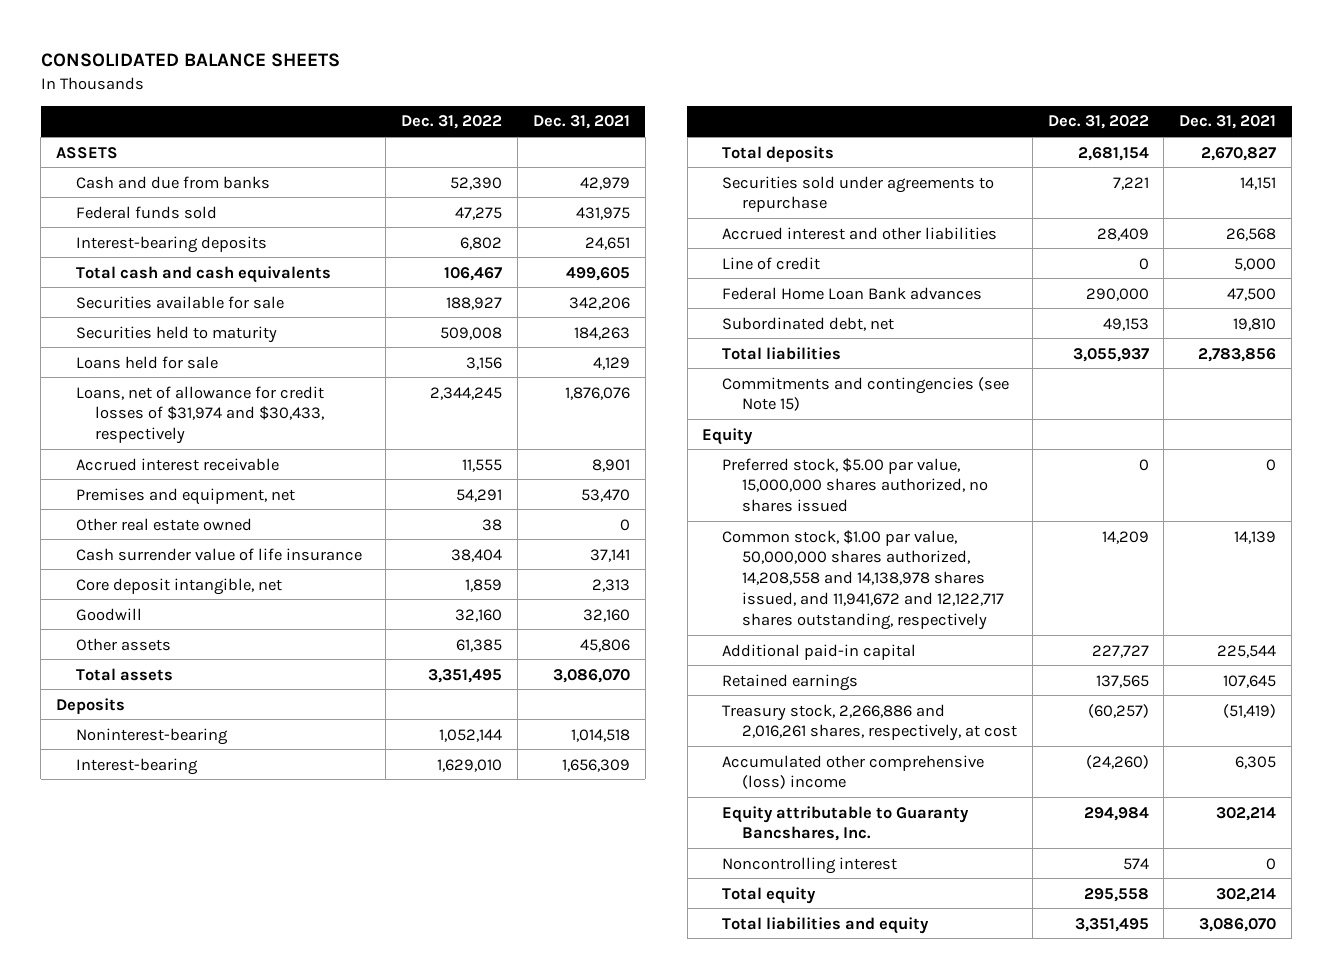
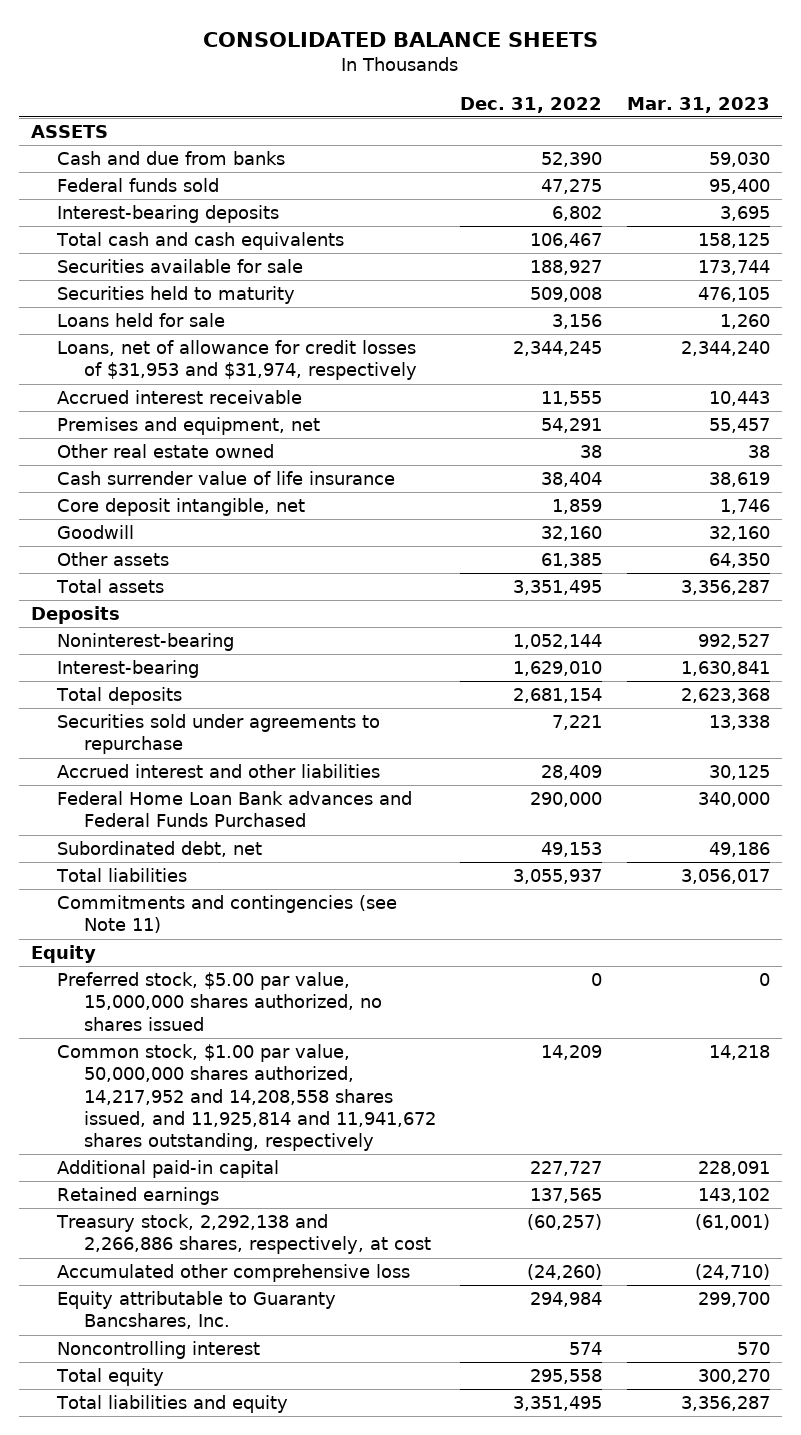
[532,115,630,130] Dec. 31, 2021 -> none
none -> [626,96,770,113] Mar. 31, 2023
[75,385,325,445] Loans, net of allowance for credit losses of $31,974 and $30,433, respectively -> [57,340,417,381] Loans, net of allowance for credit losses of $31,953 and $31,974, respectively
[722,256,821,270] Line of credit -> none
[722,286,983,300] Federal Home Loan Bank advances -> [57,791,413,828] Federal Home Loan Bank advances and Federal Funds Purchased
[722,376,1010,412] Commitments and contingencies (see Note 15) -> [57,895,398,934] Commitments and contingencies (see Note 11)
[722,529,1004,631] Common stock, $1.00 par value, 50,000,000 shares authorized, 14,208,558 and 14,138,978 shares issued, and 11,941,672 and 12,122,717 shares outstanding, respectively -> [57,1044,436,1151] Common stock, $1.00 par value, 50,000,000 shares authorized, 14,217,952 and 14,208,558 shares issued, and 11,925,814 and 11,941,672 shares outstanding, respectively
[722,703,1017,742] Treasury stock, 2,266,886 and 2,016,261 shares, respectively, at cost -> [56,1214,431,1255] Treasury stock, 2,292,138 and 2,266,886 shares, respectively, at cost
[722,754,985,790] Accumulated other comprehensive (loss) income -> [57,1264,411,1283] Accumulated other comprehensive loss

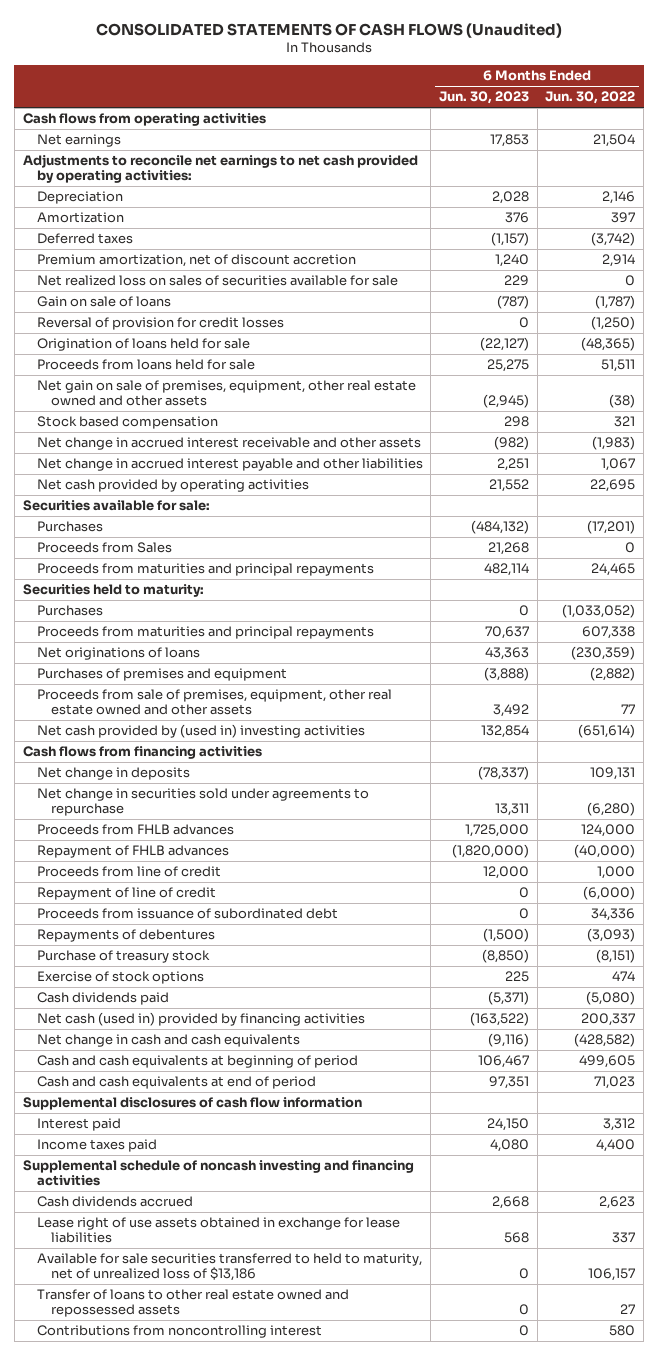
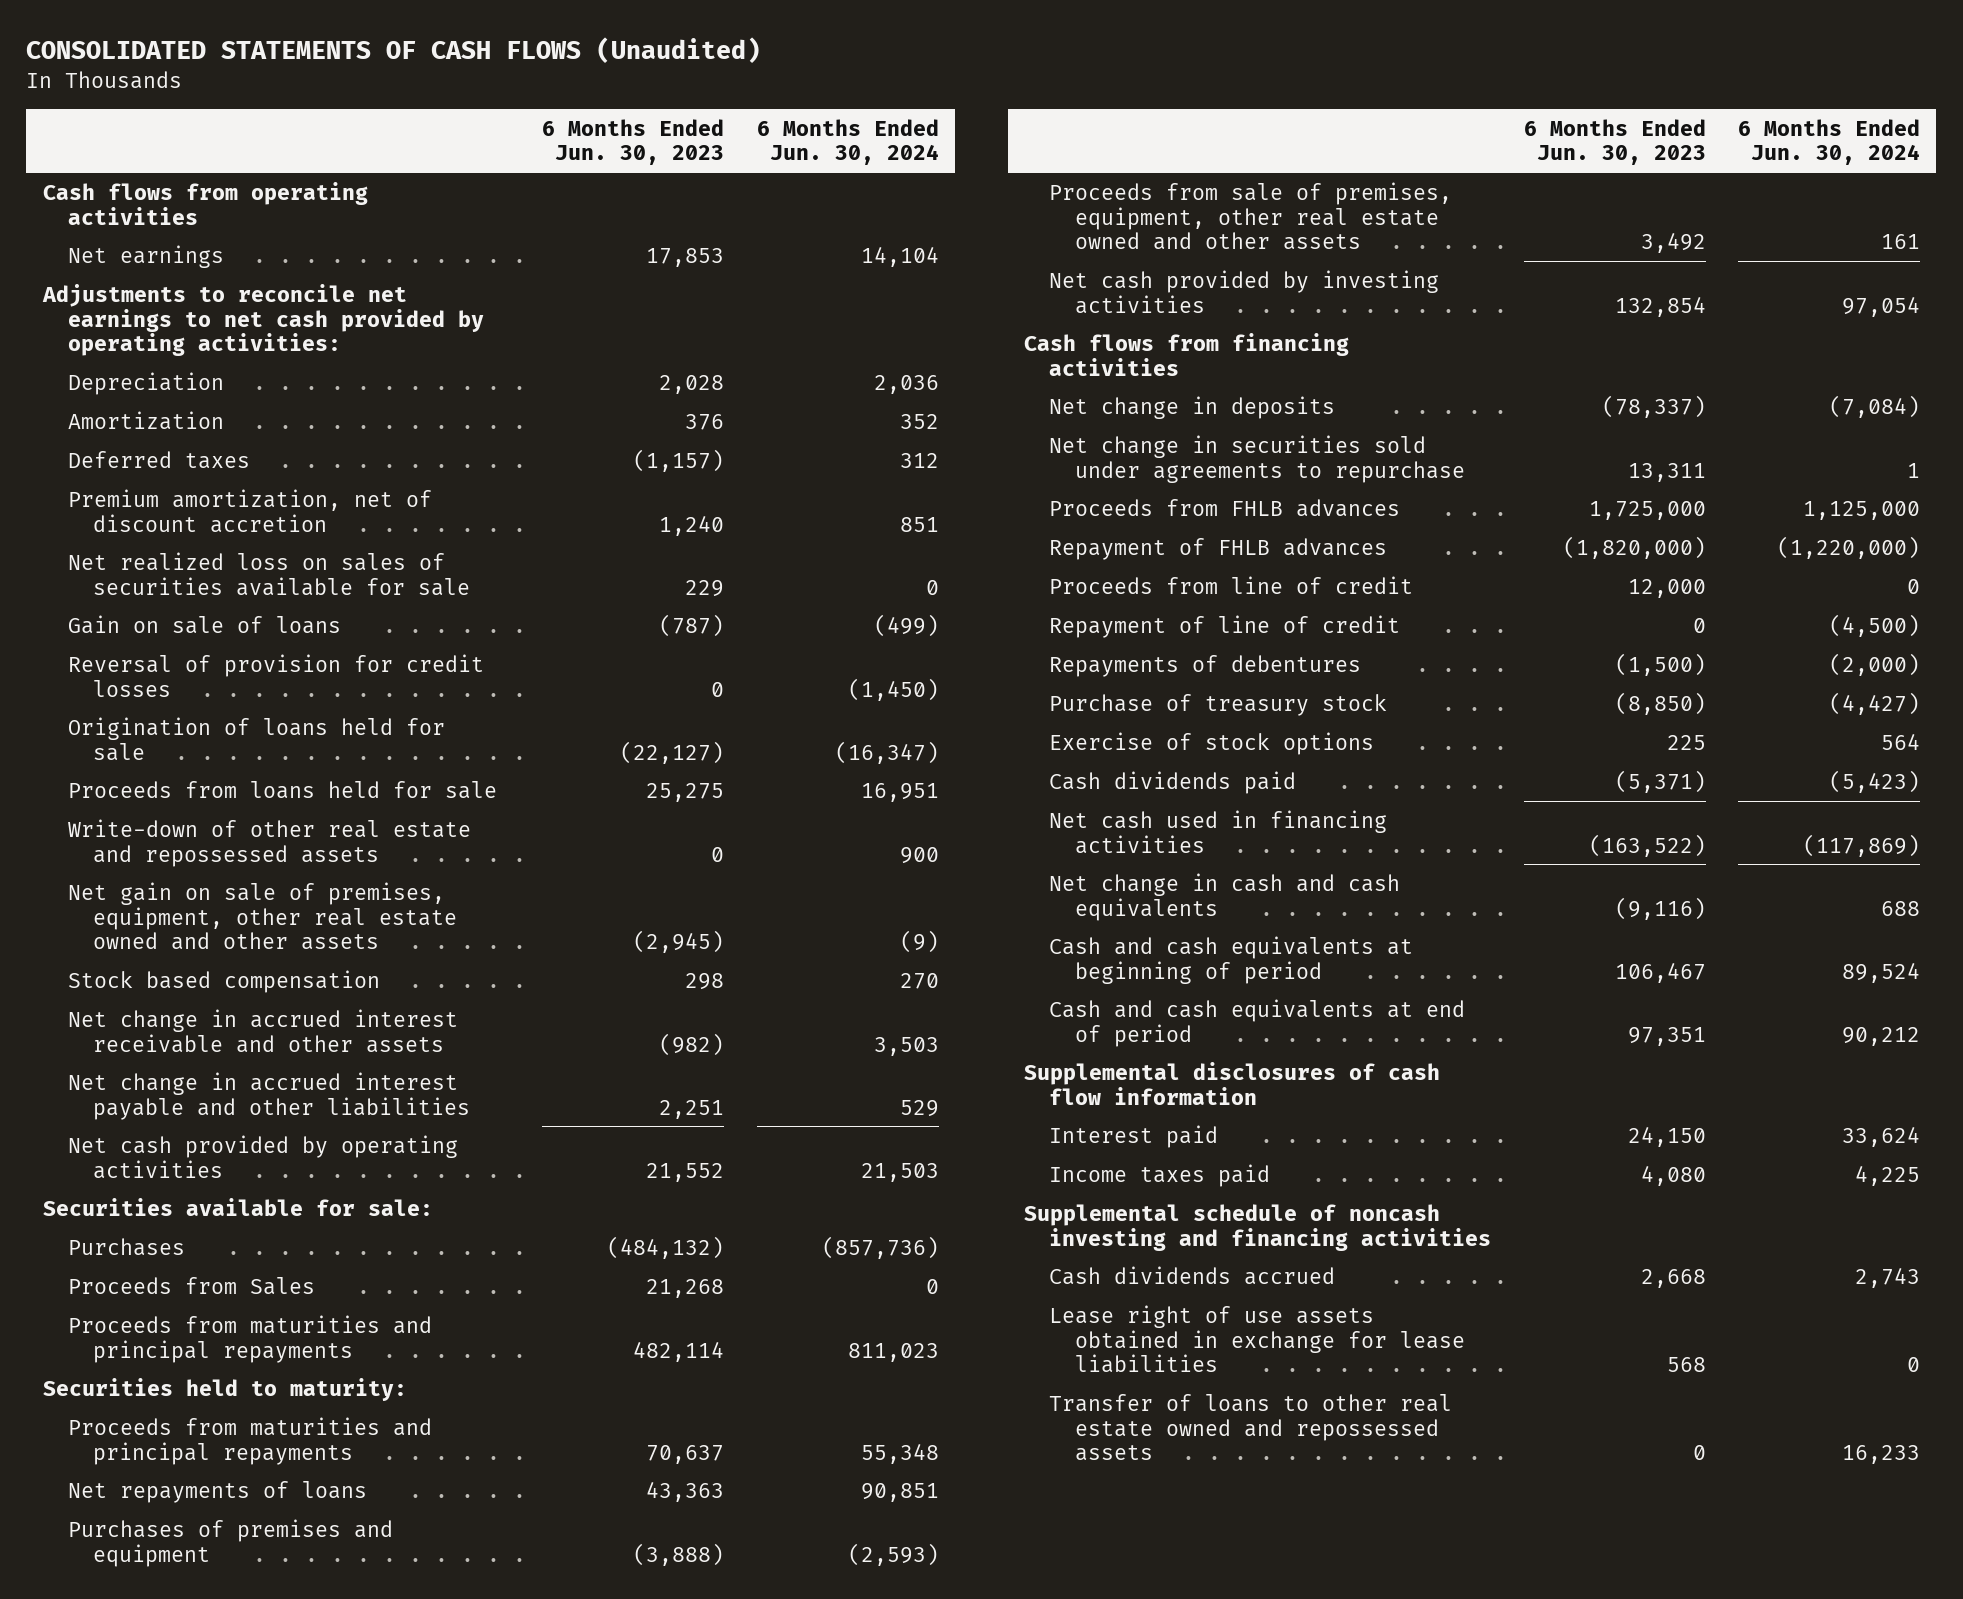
[545,91,636,105] Jun. 30, 2022 -> none
none -> [756,118,939,166] 6 Months Ended Jun. 30, 2024
none -> [68,818,472,867] Write-down of other real estate and repossessed assets
[36,605,103,617] Purchases -> none
[36,647,200,661] Net originations of loans -> [68,1480,368,1503] Net repayments of loans
[36,724,365,739] Net cash provided by (used in) investing activities -> [1049,269,1440,314] Net cash provided by investing activities
[36,908,338,920] Proceeds from issuance of subordinated debt -> none
[36,1012,365,1027] Net cash (used in) provided by financing activities -> [1049,809,1388,854] Net cash used in financing activities
[36,1253,422,1282] Available for sale securities transferred to held to maturity, net of unrealized loss of $13,186 -> none
[36,1325,322,1339] Contributions from noncontrolling interest -> none

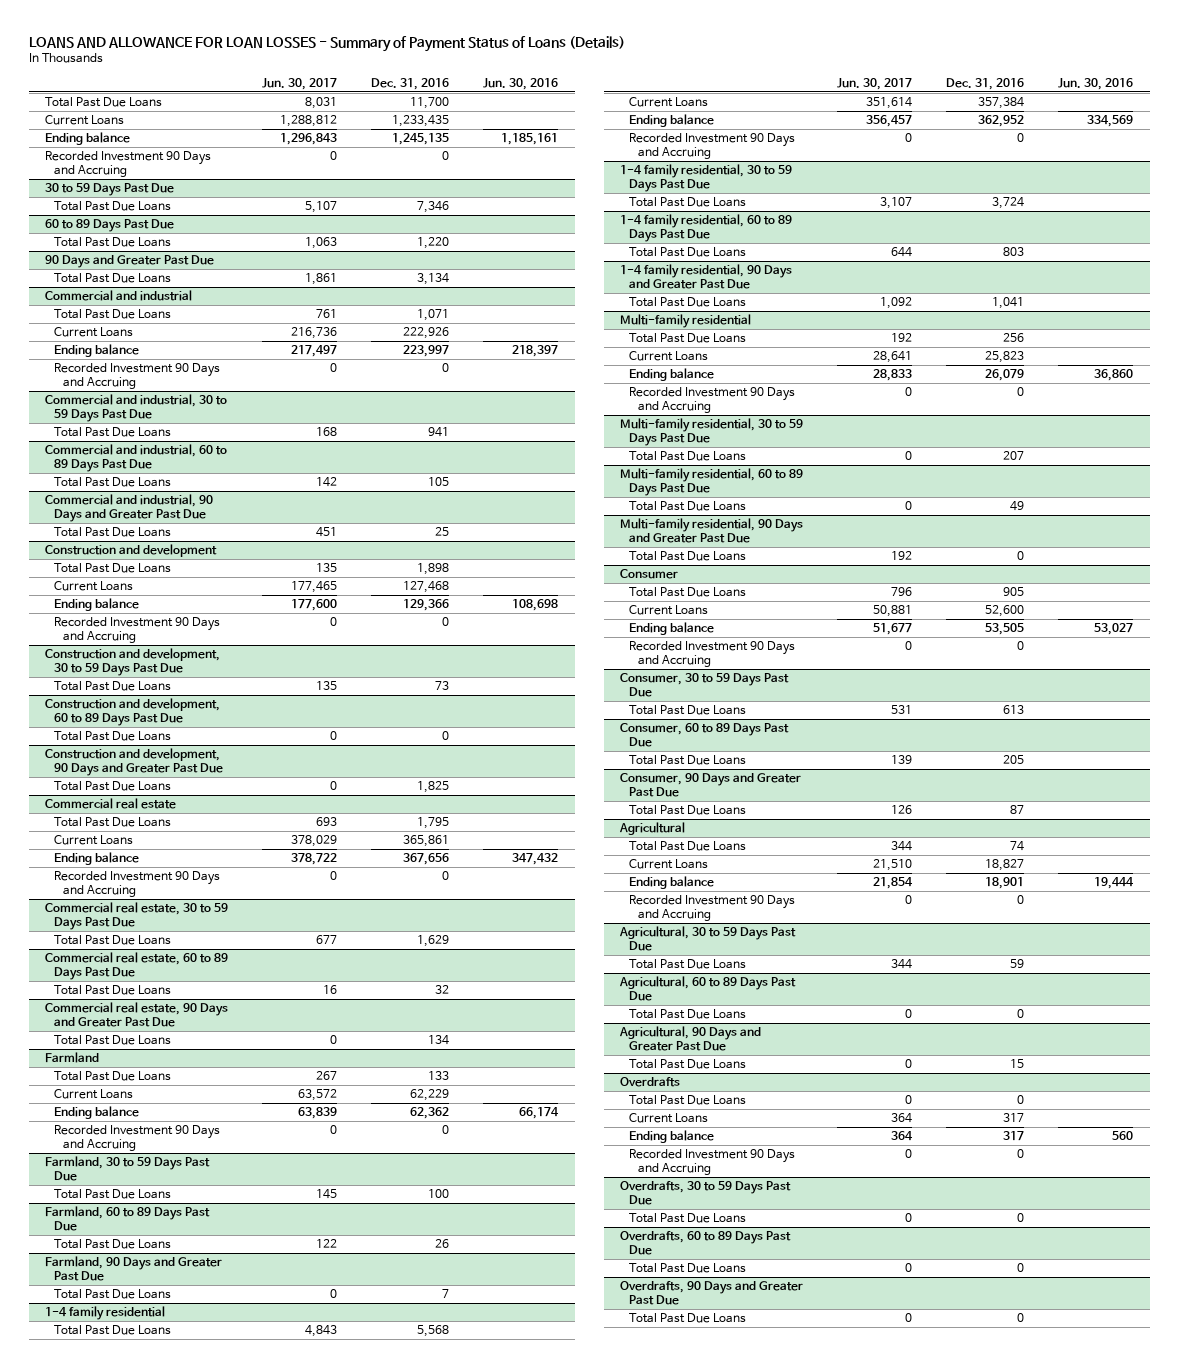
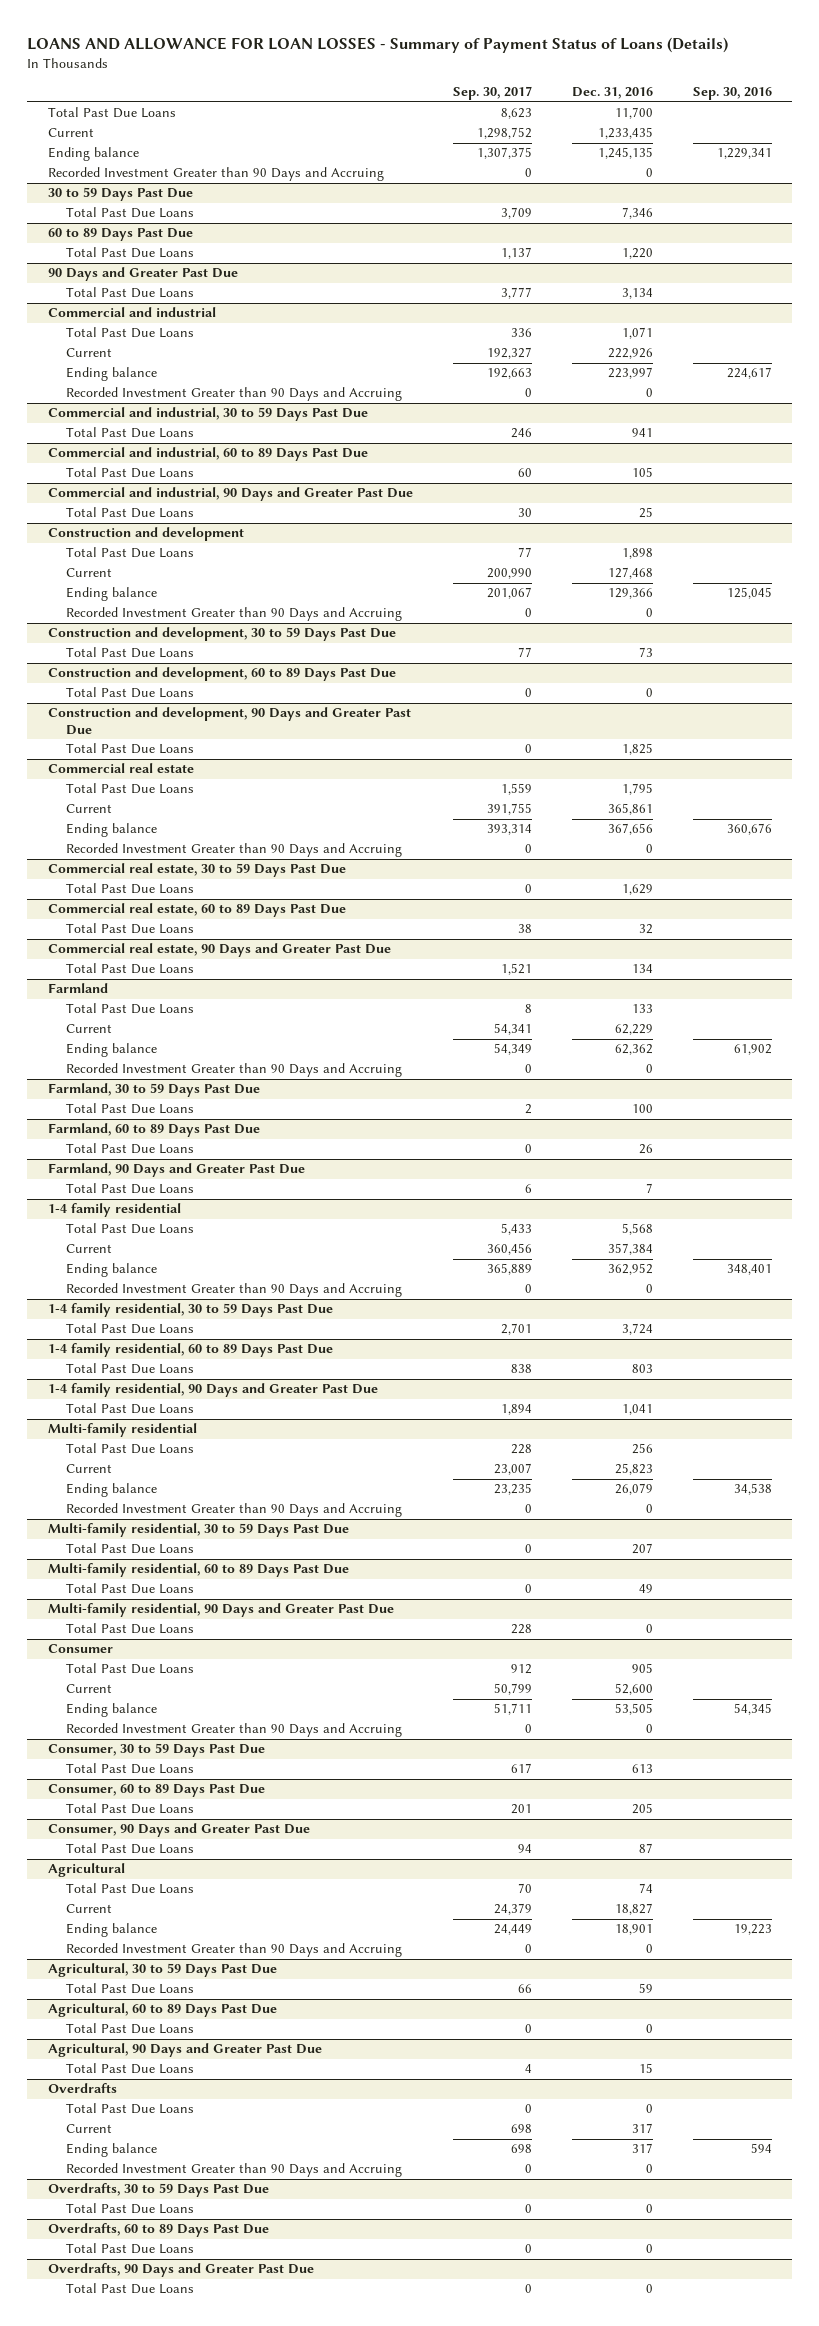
[262,78,338,91] Jun. 30, 2017 -> none
[482,78,558,91] Jun. 30, 2016 -> none
none -> [452,86,532,101] Sep. 30, 2017
none -> [692,87,772,101] Sep. 30, 2016
[45,115,125,126] Current Loans -> [47,128,94,138] Current
[45,151,212,178] Recorded Investment 90 Days and Accruing -> [47,167,384,182] Recorded Investment Greater than 90 Days and Accruing
[54,327,134,338] Current Loans -> [66,348,113,358] Current
[54,363,221,390] Recorded Investment 90 Days and Accruing -> [66,387,403,402] Recorded Investment Greater than 90 Days and Accruing
[54,581,134,592] Current Loans -> [66,568,113,578] Current
[54,617,221,644] Recorded Investment 90 Days and Accruing -> [66,607,403,622] Recorded Investment Greater than 90 Days and Accruing
[54,835,134,846] Current Loans -> [66,804,113,814] Current
[54,871,221,898] Recorded Investment 90 Days and Accruing -> [66,843,403,858] Recorded Investment Greater than 90 Days and Accruing
[54,1089,134,1100] Current Loans -> [66,1024,113,1034] Current
[54,1125,221,1152] Recorded Investment 90 Days and Accruing -> [66,1063,403,1078] Recorded Investment Greater than 90 Days and Accruing
[629,97,709,108] Current Loans -> [66,1244,113,1254] Current
[629,133,796,160] Recorded Investment 90 Days and Accruing -> [66,1283,403,1298] Recorded Investment Greater than 90 Days and Accruing
[629,351,709,362] Current Loans -> [66,1464,113,1474] Current
[629,387,796,414] Recorded Investment 90 Days and Accruing -> [66,1503,403,1518] Recorded Investment Greater than 90 Days and Accruing
[629,605,709,616] Current Loans -> [66,1684,113,1694] Current
[629,641,796,668] Recorded Investment 90 Days and Accruing -> [66,1723,403,1738] Recorded Investment Greater than 90 Days and Accruing
[629,859,709,870] Current Loans -> [66,1904,113,1914] Current
[629,895,796,922] Recorded Investment 90 Days and Accruing -> [66,1943,403,1958] Recorded Investment Greater than 90 Days and Accruing
[629,1113,709,1124] Current Loans -> [66,2124,113,2134] Current
[629,1149,796,1176] Recorded Investment 90 Days and Accruing -> [66,2163,403,2178] Recorded Investment Greater than 90 Days and Accruing

